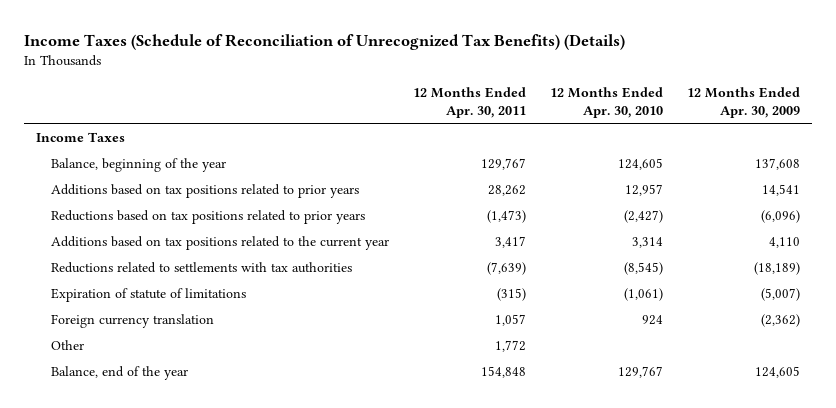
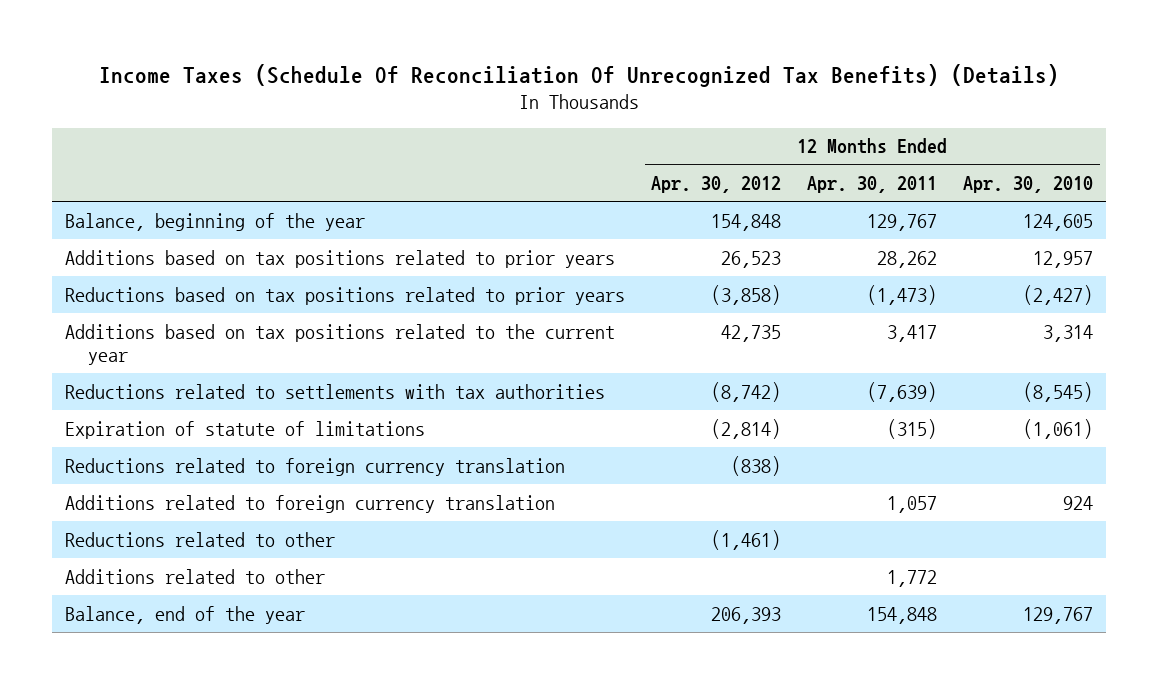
[24,34,626,51] Income Taxes (Schedule of Reconciliation of Unrecognized Tax Benefits) (Details) -> [99,64,1060,88] Income Taxes (Schedule Of Reconciliation Of Unrecognized Tax Benefits) (Details)
[686,87,800,119] 12 Months Ended Apr. 30, 2009 -> none
none -> [651,176,782,194] Apr. 30, 2012
[36,131,126,142] Income Taxes -> none
none -> [65,457,566,476] Reductions related to foreign currency translation
[51,313,215,328] Foreign currency translation -> [65,494,556,513] Additions related to foreign currency translation
none -> [65,531,336,547] Reductions related to other
[51,339,85,350] Other -> [65,568,326,584] Additions related to other

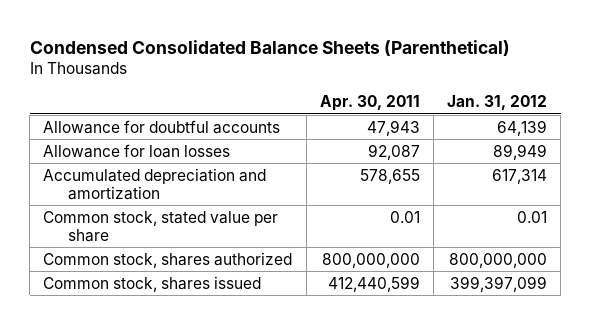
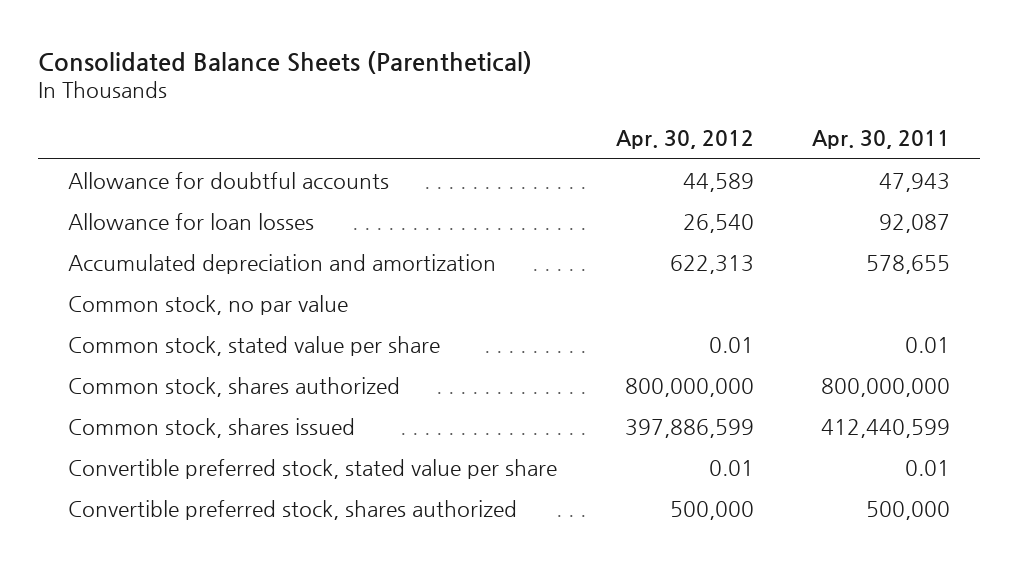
[29,39,510,56] Condensed Consolidated Balance Sheets (Parenthetical) -> [38,50,533,74] Consolidated Balance Sheets (Parenthetical)
[446,95,547,111] Jan. 31, 2012 -> none
none -> [615,130,754,150] Apr. 30, 2012
none -> [67,294,348,315] Common stock, no par value
none -> [67,458,557,479] Convertible preferred stock, stated value per share
none -> [67,499,517,520] Convertible preferred stock, shares authorized

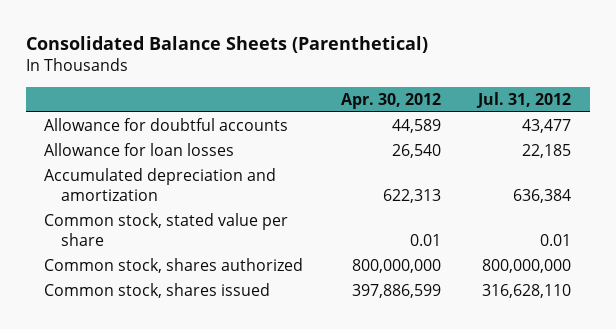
[812,130,951,150] Apr. 30, 2011 -> none
none -> [476,91,572,108] Jul. 31, 2012
[67,294,348,315] Common stock, no par value -> none
[67,458,557,479] Convertible preferred stock, stated value per share -> none
[67,499,517,520] Convertible preferred stock, shares authorized -> none

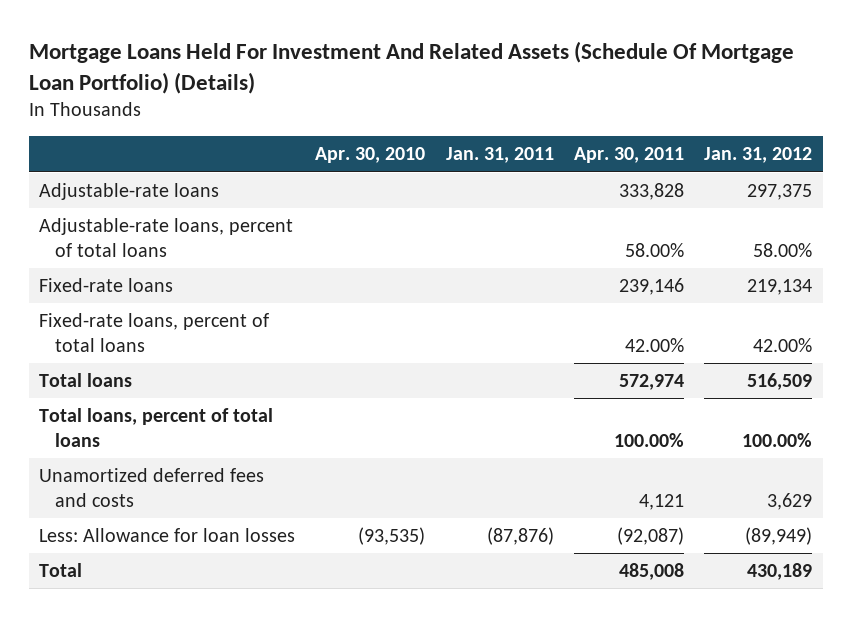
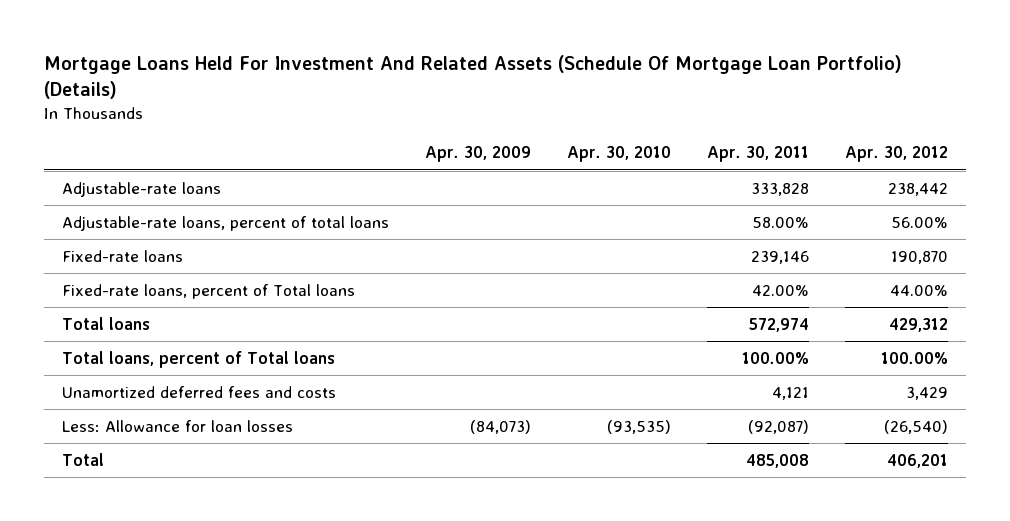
[445,147,554,164] Jan. 31, 2011 -> none
[704,147,813,164] Jan. 31, 2012 -> none
none -> [424,146,531,163] Apr. 30, 2009
none -> [844,146,948,163] Apr. 30, 2012
[39,313,270,352] Fixed-rate loans, percent of total loans -> [61,283,355,299] Fixed-rate loans, percent of Total loans
[39,408,274,447] Total loans, percent of total loans -> [61,350,335,368] Total loans, percent of Total loans

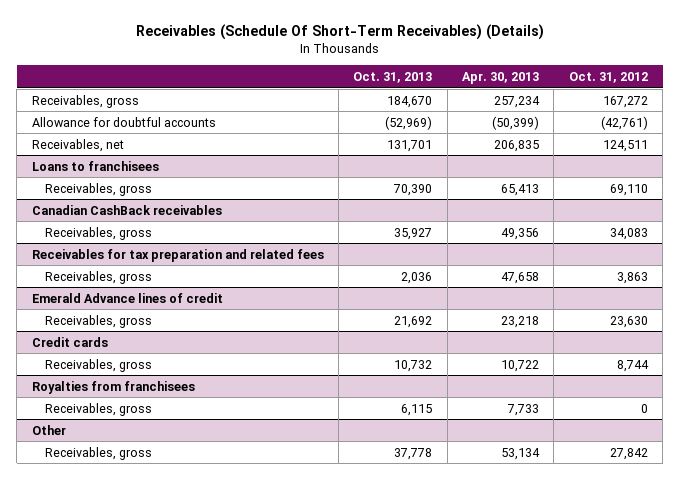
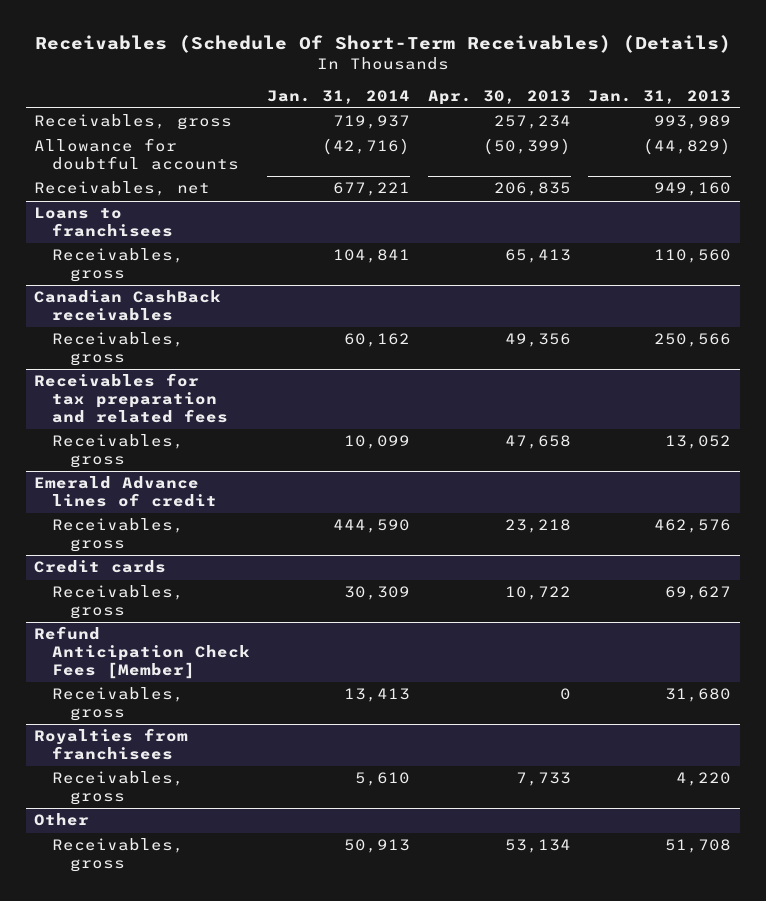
[353,71,433,83] Oct. 31, 2013 -> none
[568,71,648,83] Oct. 31, 2012 -> none
none -> [267,89,411,104] Jan. 31, 2014
none -> [588,89,732,104] Jan. 31, 2013
none -> [34,626,250,680] Refund Anticipation Check Fees [Member]
none -> [51,687,184,722] Receivables, gross

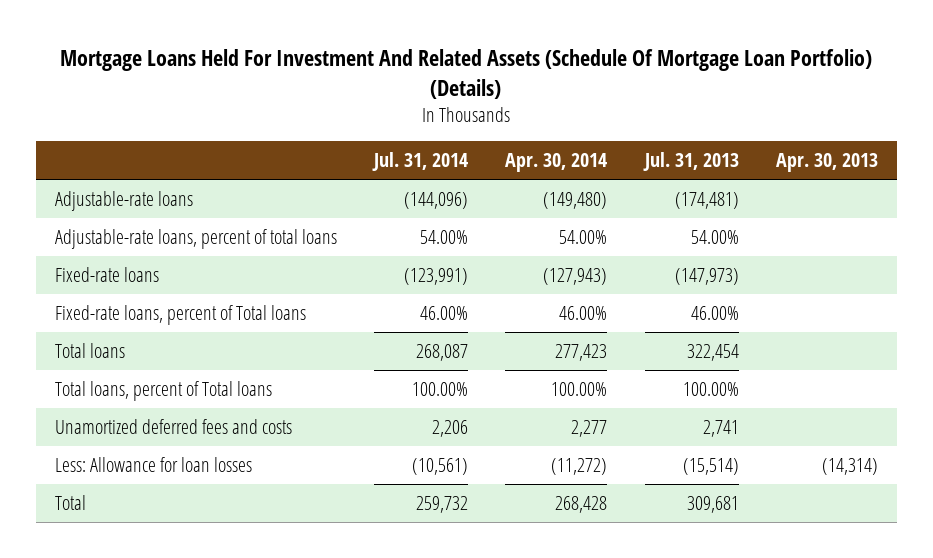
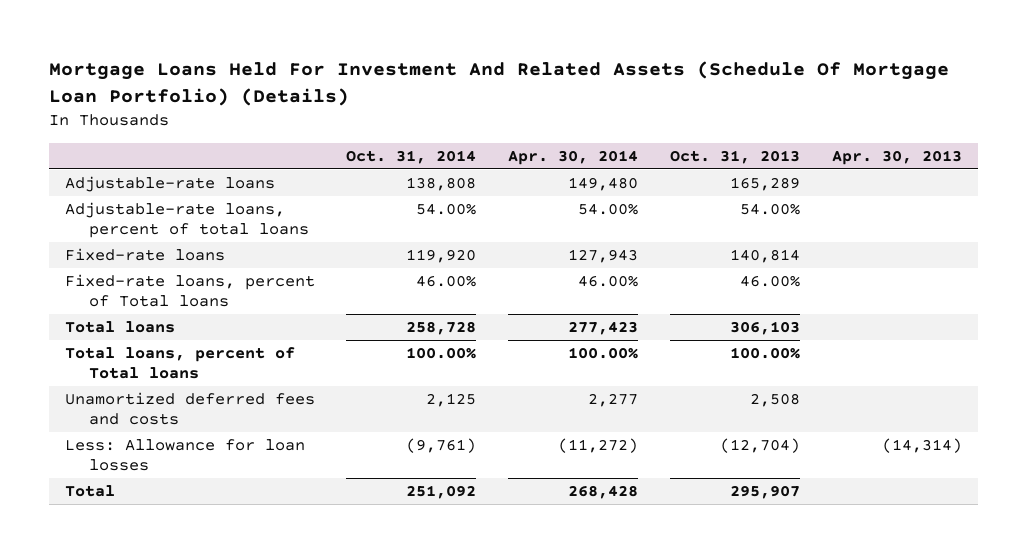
[372,152,469,172] Jul. 31, 2014 -> none
[642,152,739,172] Jul. 31, 2013 -> none
none -> [346,149,477,164] Oct. 31, 2014
none -> [669,149,800,164] Oct. 31, 2013
[543,191,608,209] (149,480) -> [568,177,639,192] 149,480
[543,267,608,285] (127,943) -> [568,249,639,264] 127,943

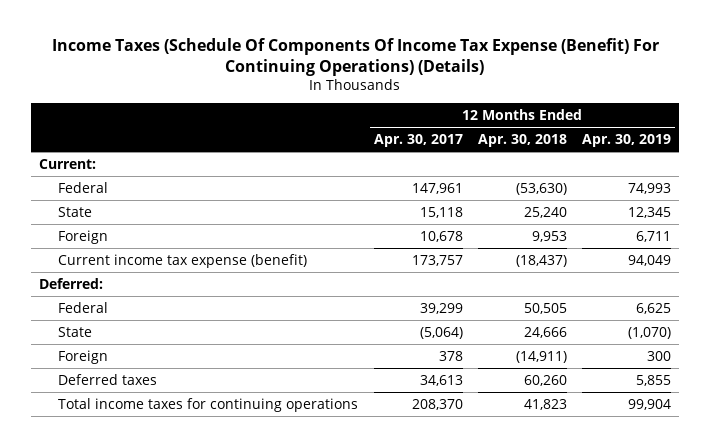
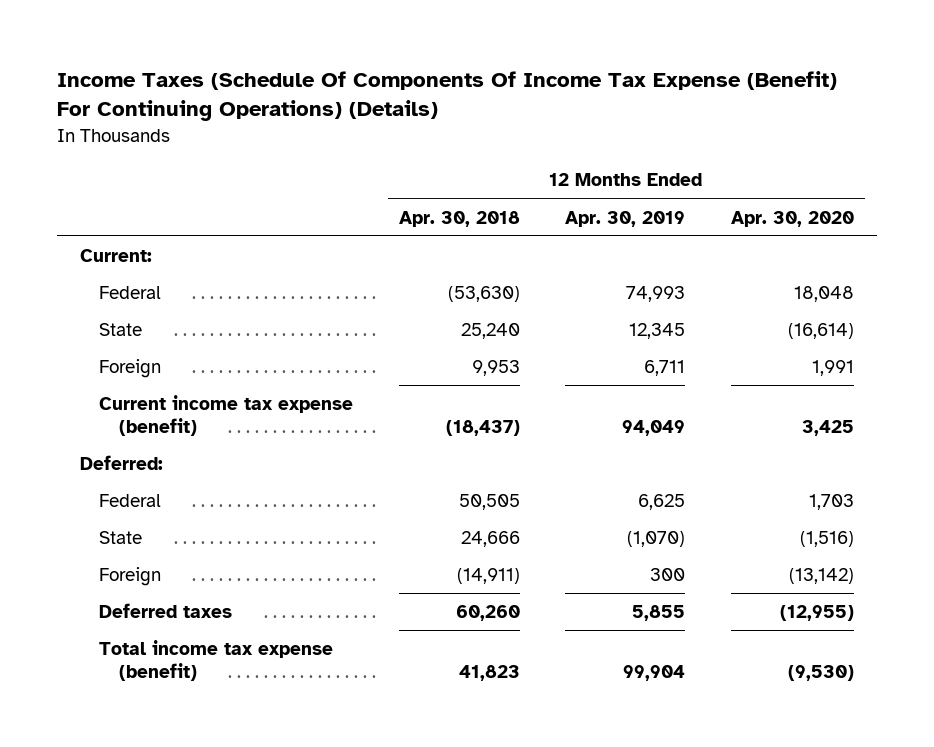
[373,134,463,148] Apr. 30, 2017 -> none
none -> [730,210,854,227] Apr. 30, 2020
[58,397,359,412] Total income taxes for continuing operations -> [99,640,334,682] Total income tax expense (benefit)

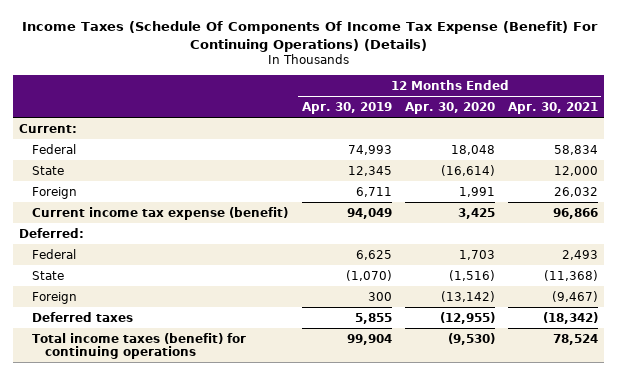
[398,210,520,227] Apr. 30, 2018 -> none
none -> [507,101,598,114] Apr. 30, 2021
[99,640,334,682] Total income tax expense (benefit) -> [32,332,247,359] Total income taxes (benefit) for continuing operations

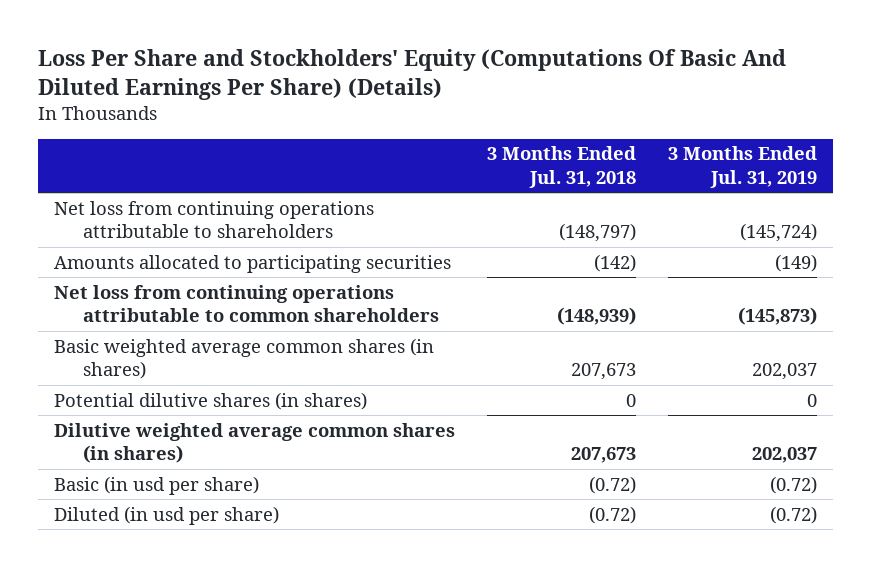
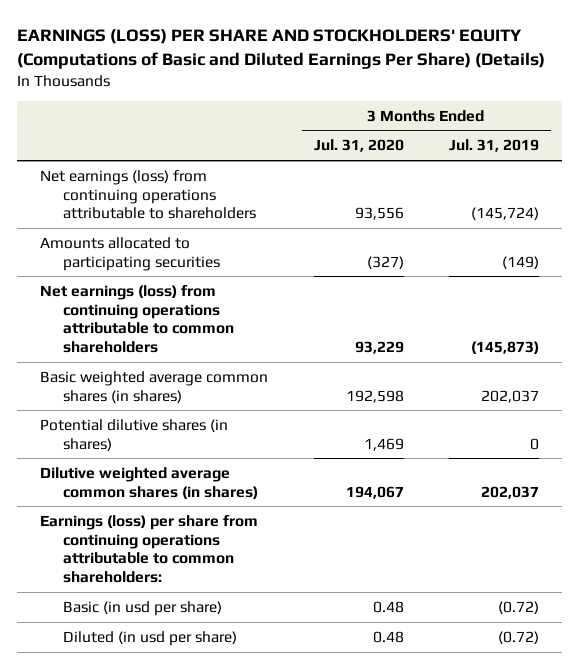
[37,49,786,101] Loss Per Share and Stockholders' Equity (Computations Of Basic And Diluted Earnings Per Share) (Details) -> [17,29,546,69] EARNINGS (LOSS) PER SHARE AND STOCKHOLDERS' EQUITY (Computations of Basic and Diluted Earnings Per Share) (Details)
[487,146,637,188] 3 Months Ended Jul. 31, 2018 -> none
none -> [313,139,404,153] Jul. 31, 2020
[53,200,374,239] Net loss from continuing operations attributable to shareholders -> [40,169,257,220] Net earnings (loss) from continuing operations attributable to shareholders
[53,284,440,323] Net loss from continuing operations attributable to common shareholders -> [40,284,235,354] Net earnings (loss) from continuing operations attributable to common shareholders
none -> [40,514,259,584] Earnings (loss) per share from continuing operations attributable to common shareholders:

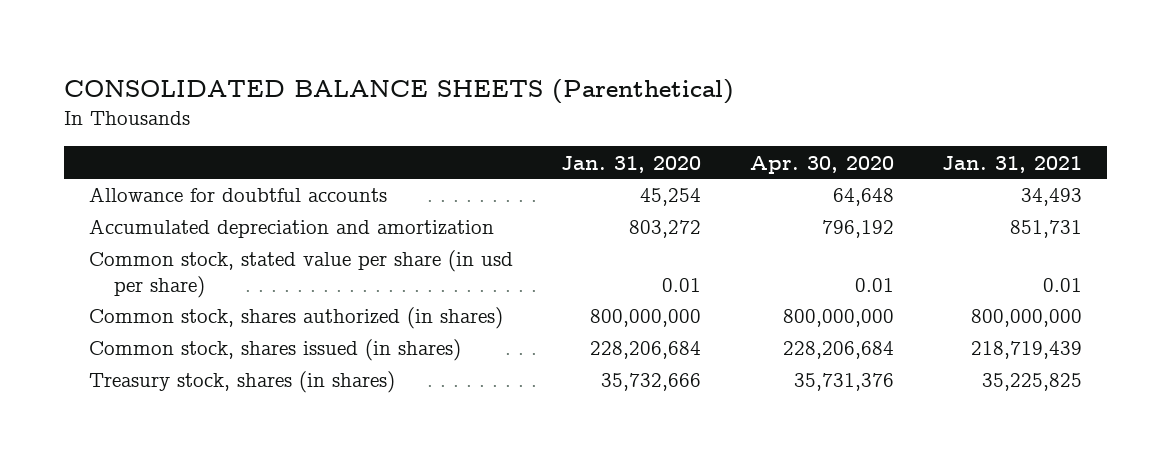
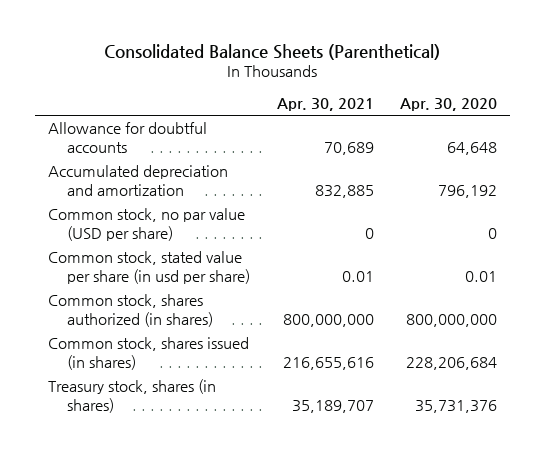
[64,79,735,105] CONSOLIDATED BALANCE SHEETS (Parenthetical) -> [104,43,441,60] Consolidated Balance Sheets (Parenthetical)
[561,155,702,173] Jan. 31, 2020 -> none
[942,155,1083,173] Jan. 31, 2021 -> none
none -> [276,98,374,112] Apr. 30, 2021
none -> [47,208,245,241] Common stock, no par value (USD per share)

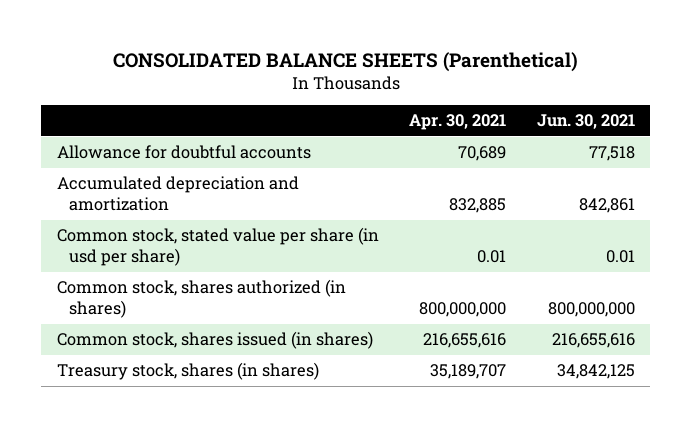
[104,43,441,60] Consolidated Balance Sheets (Parenthetical) -> [112,51,578,72] CONSOLIDATED BALANCE SHEETS (Parenthetical)
[399,98,497,112] Apr. 30, 2020 -> none
none -> [536,114,635,130] Jun. 30, 2021
[47,208,245,241] Common stock, no par value (USD per share) -> none

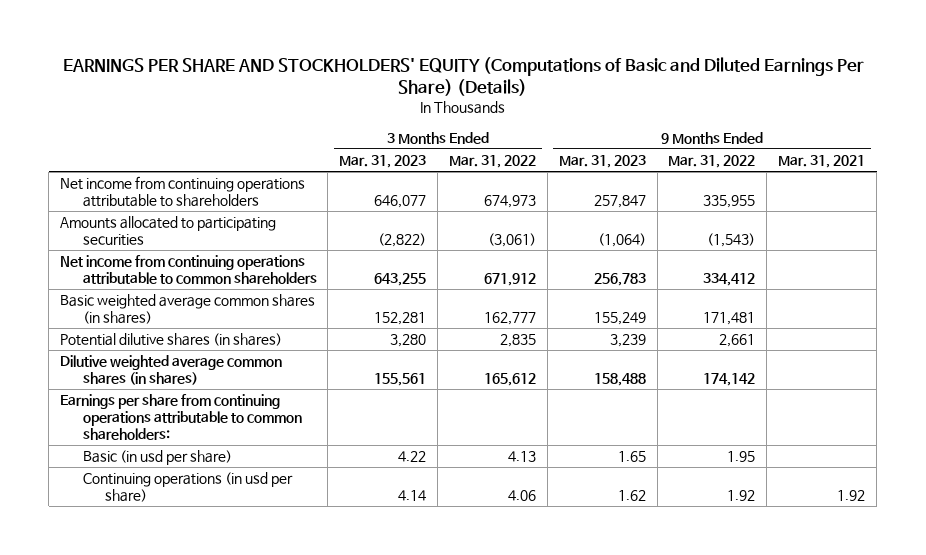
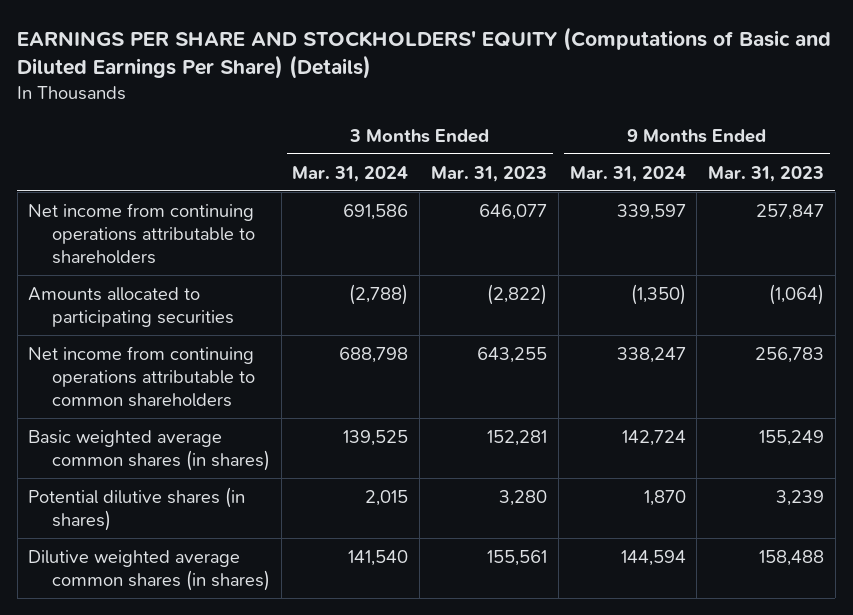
[449,155,537,169] Mar. 31, 2022 -> none
[668,155,756,169] Mar. 31, 2022 -> none
[778,155,866,169] Mar. 31, 2021 -> none
none -> [292,165,409,182] Mar. 31, 2024
none -> [569,165,686,182] Mar. 31, 2024
[60,394,302,440] Earnings per share from continuing operations attributable to common shareholders: -> none
[82,450,232,466] Basic (in usd per share) -> none
[82,472,293,503] Continuing operations (in usd per share) -> none

